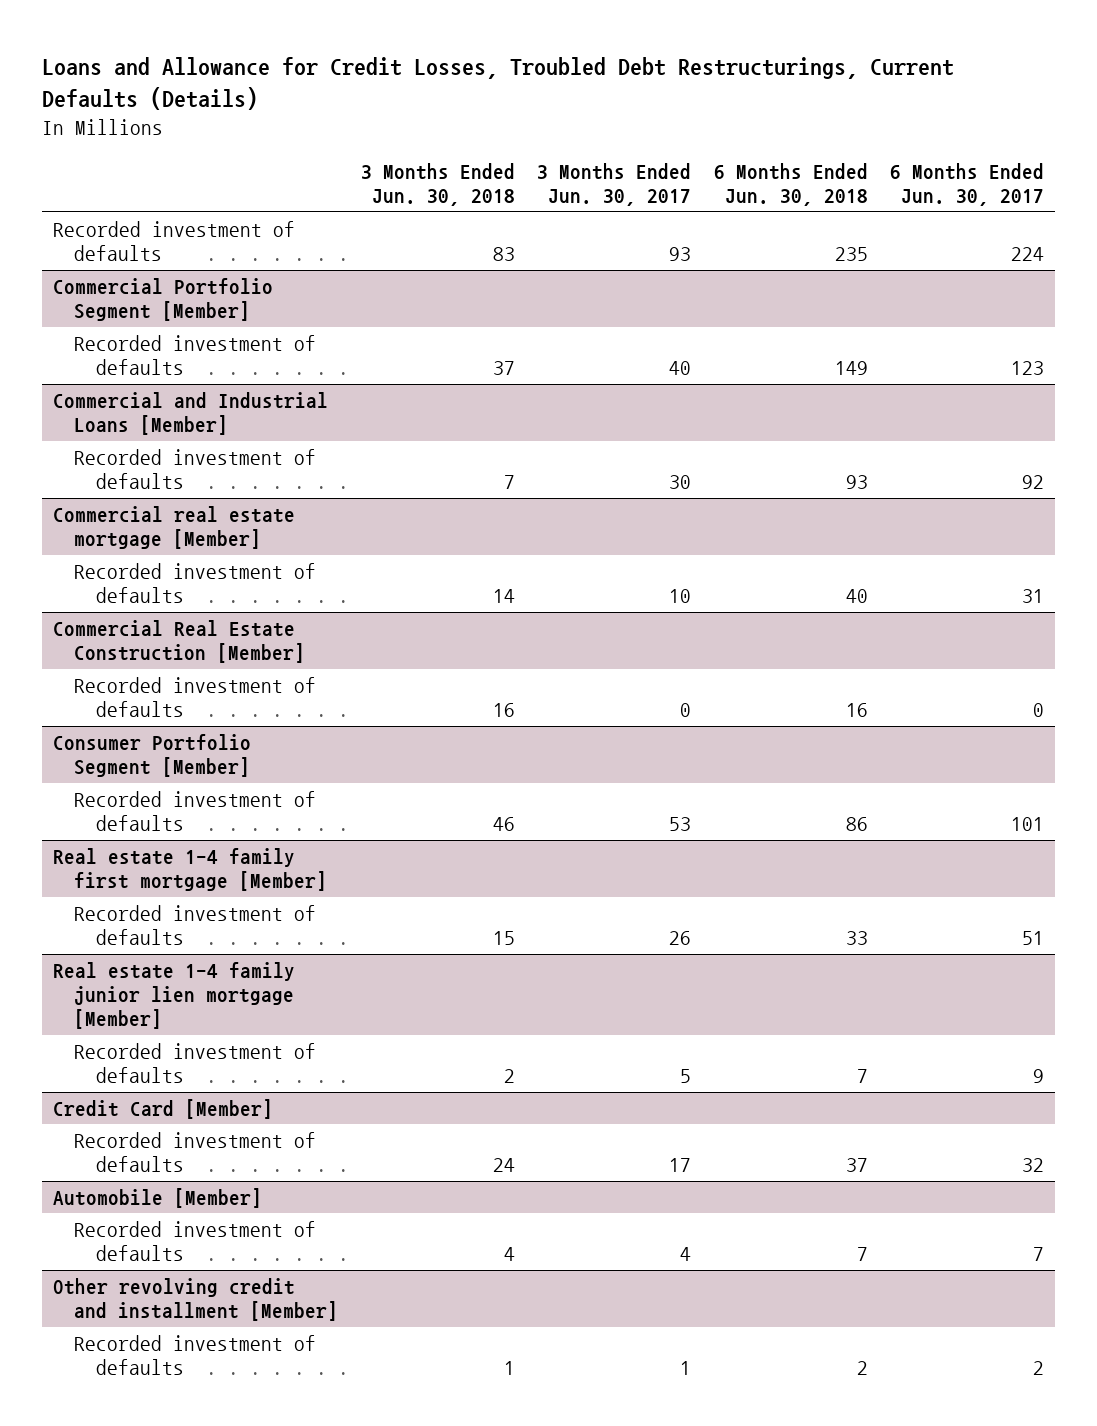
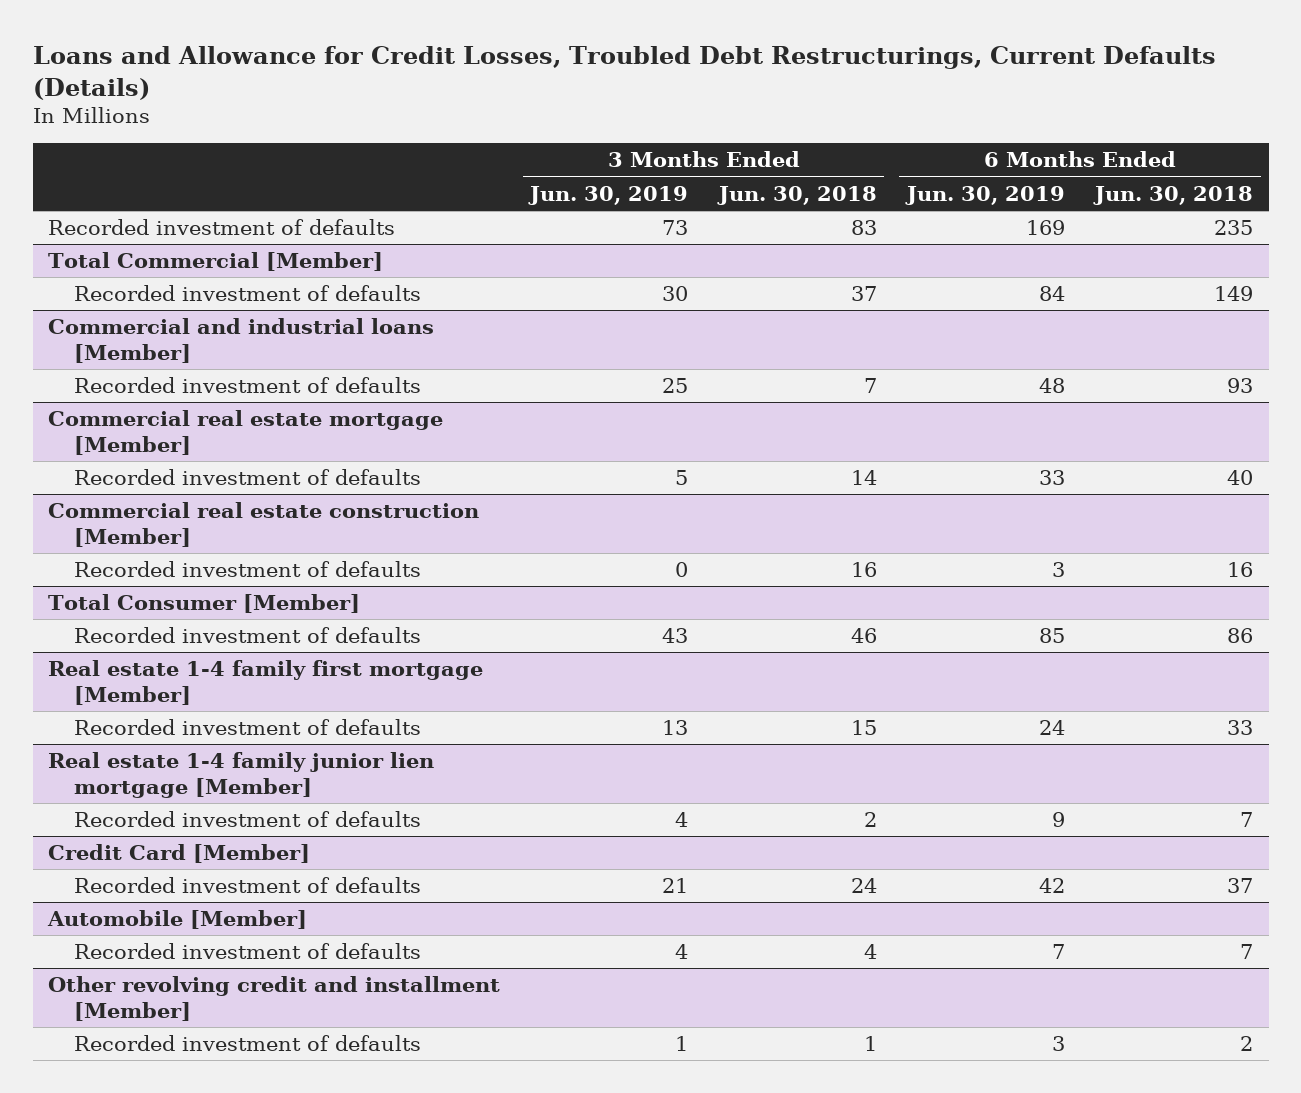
[537,162,692,207] 3 Months Ended Jun. 30, 2017 -> none
[890,162,1045,207] 6 Months Ended Jun. 30, 2017 -> none
none -> [528,185,689,205] Jun. 30, 2019
none -> [905,185,1066,205] Jun. 30, 2019
[52,277,273,322] Commercial Portfolio Segment [Member] -> [47,252,383,272] Total Commercial [Member]
[52,391,328,436] Commercial and Industrial Loans [Member] -> [47,318,434,363] Commercial and industrial loans [Member]
[52,619,306,664] Commercial Real Estate Construction [Member] -> [47,502,479,547] Commercial real estate construction [Member]
[52,733,251,778] Consumer Portfolio Segment [Member] -> [47,594,360,614] Total Consumer [Member]

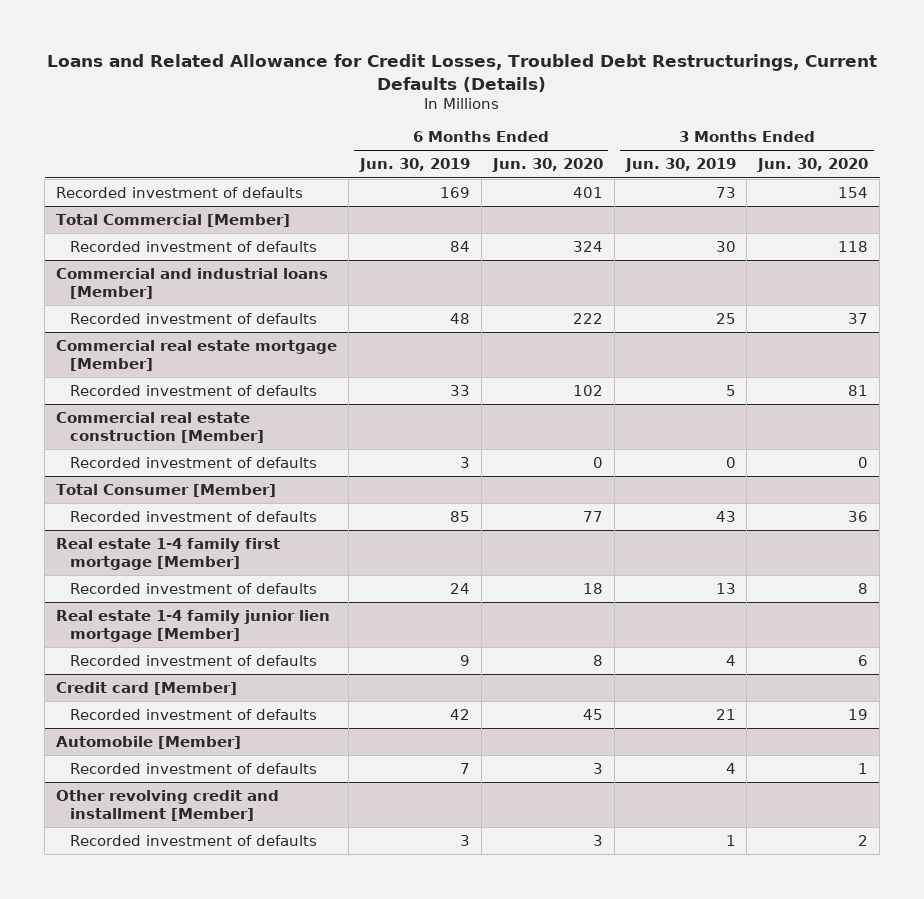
[32,46,1216,100] Loans and Allowance for Credit Losses, Troubled Debt Restructurings, Current Defaults (Details) -> [47,54,878,92] Loans and Related Allowance for Credit Losses, Troubled Debt Restructurings, Current Defaults (Details)
[716,185,877,205] Jun. 30, 2018 -> none
[1093,185,1254,205] Jun. 30, 2018 -> none
none -> [491,158,603,173] Jun. 30, 2020
none -> [757,158,869,173] Jun. 30, 2020
[47,844,310,864] Credit Card [Member] -> [56,681,238,695] Credit card [Member]

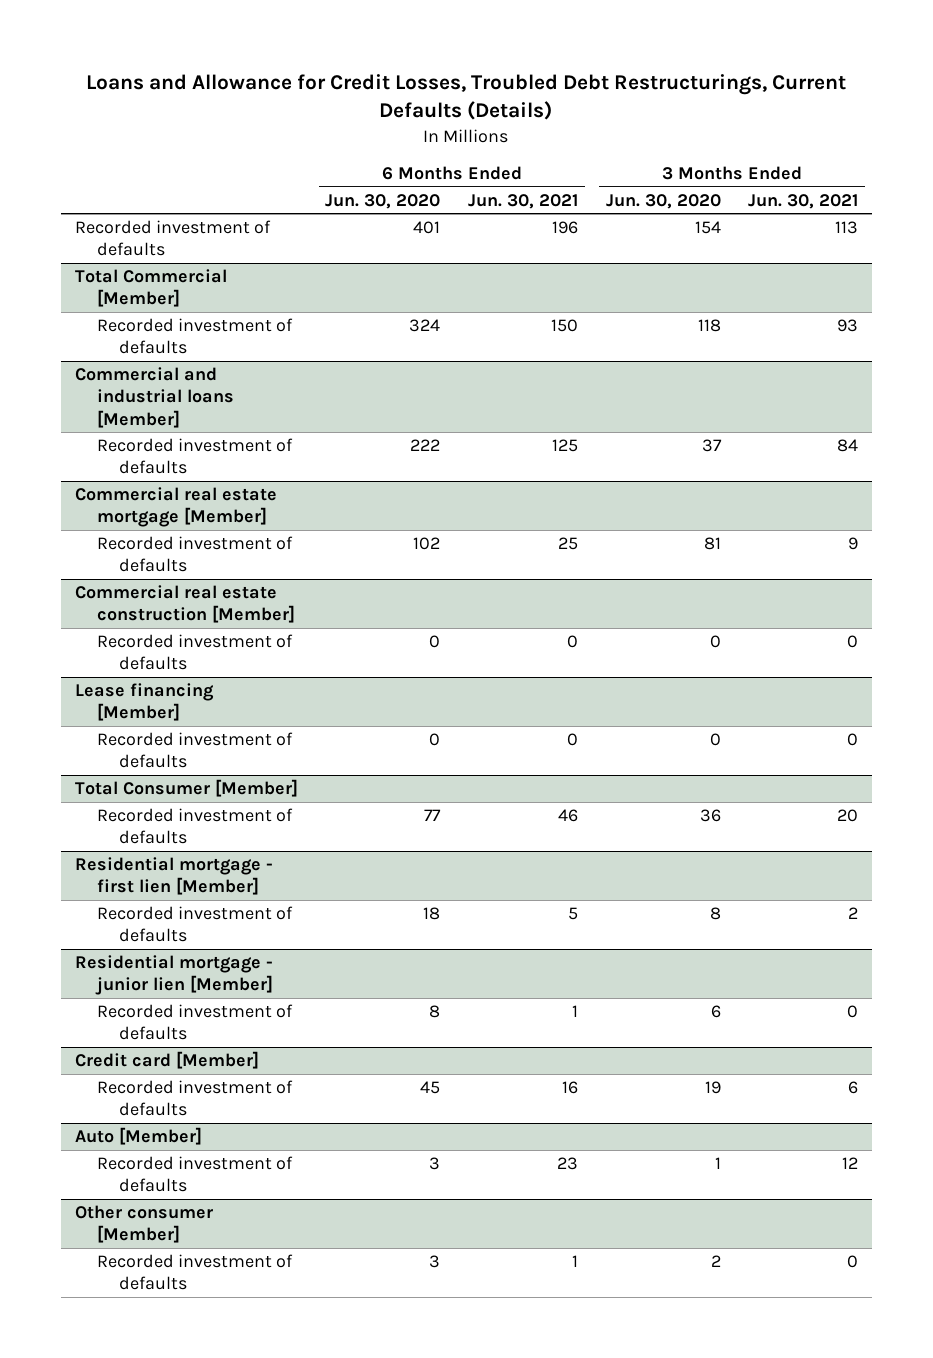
[47,54,878,92] Loans and Related Allowance for Credit Losses, Troubled Debt Restructurings, Current Defaults (Details) -> [86,74,847,121] Loans and Allowance for Credit Losses, Troubled Debt Restructurings, Current Defaults (Details)
[358,158,470,173] Jun. 30, 2019 -> none
[624,158,736,173] Jun. 30, 2019 -> none
none -> [467,193,578,209] Jun. 30, 2021
none -> [748,193,859,209] Jun. 30, 2021
none -> [74,683,214,722] Lease financing [Member]
none -> [96,732,293,769] Recorded investment of defaults
[56,537,281,571] Real estate 1-4 family first mortgage [Member] -> [74,857,273,896] Residential mortgage - first lien [Member]
[56,609,331,643] Real estate 1-4 family junior lien mortgage [Member] -> [74,955,273,996] Residential mortgage - junior lien [Member]
[56,735,242,749] Automobile [Member] -> [74,1127,202,1146] Auto [Member]
[56,789,280,822] Other revolving credit and installment [Member] -> [74,1205,213,1244] Other consumer [Member]

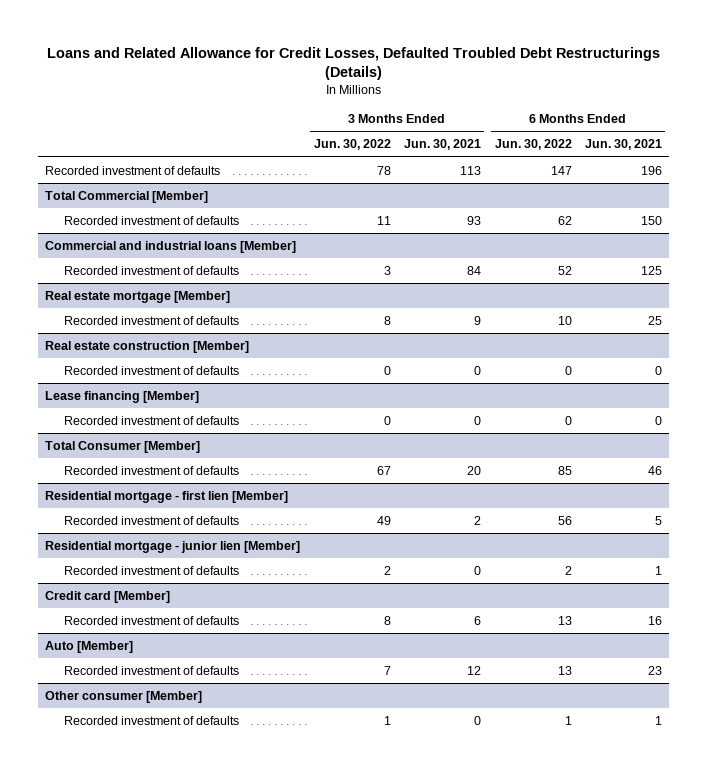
[86,74,847,121] Loans and Allowance for Credit Losses, Troubled Debt Restructurings, Current Defaults (Details) -> [46,46,660,81] Loans and Related Allowance for Credit Losses, Defaulted Troubled Debt Restructurings (Details)
[325,193,441,209] Jun. 30, 2020 -> none
[605,193,721,209] Jun. 30, 2020 -> none
none -> [313,139,391,151] Jun. 30, 2022
none -> [494,139,572,151] Jun. 30, 2022
[74,487,277,528] Commercial real estate mortgage [Member] -> [45,290,231,303] Real estate mortgage [Member]
[74,585,295,624] Commercial real estate construction [Member] -> [45,340,250,353] Real estate construction [Member]

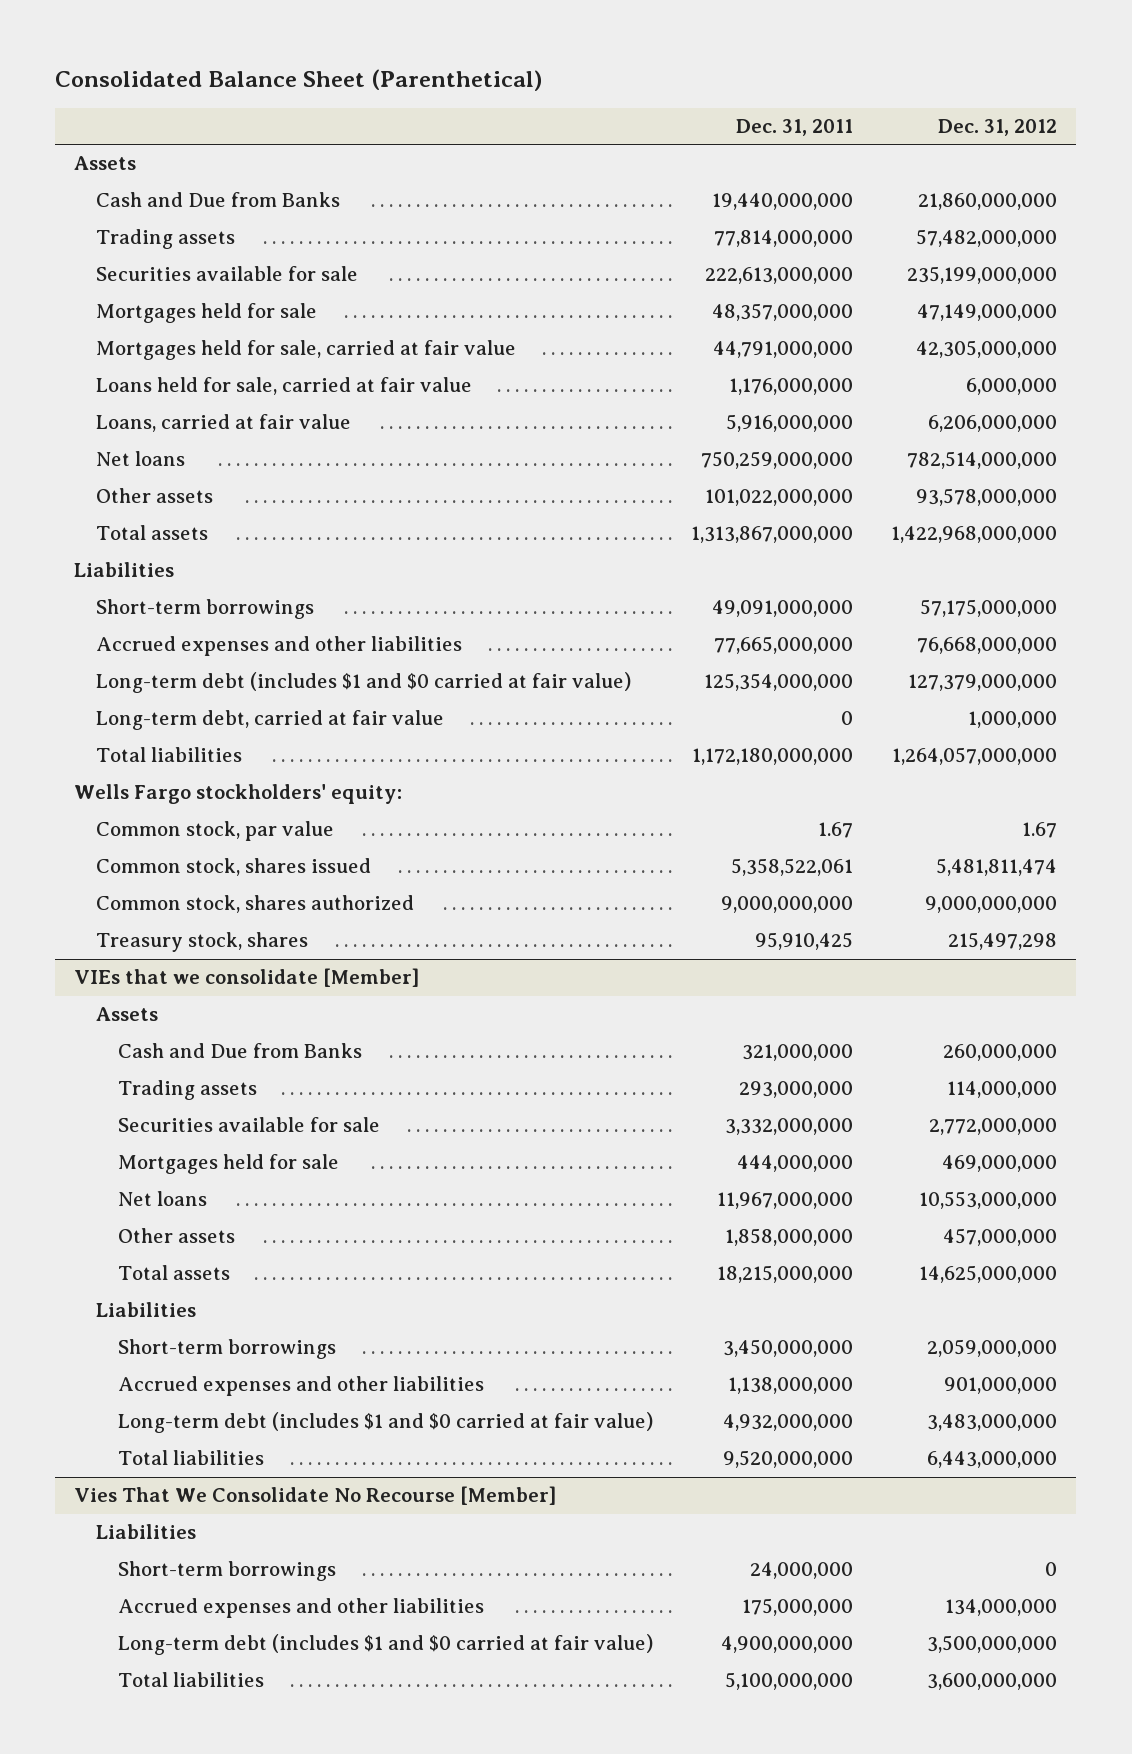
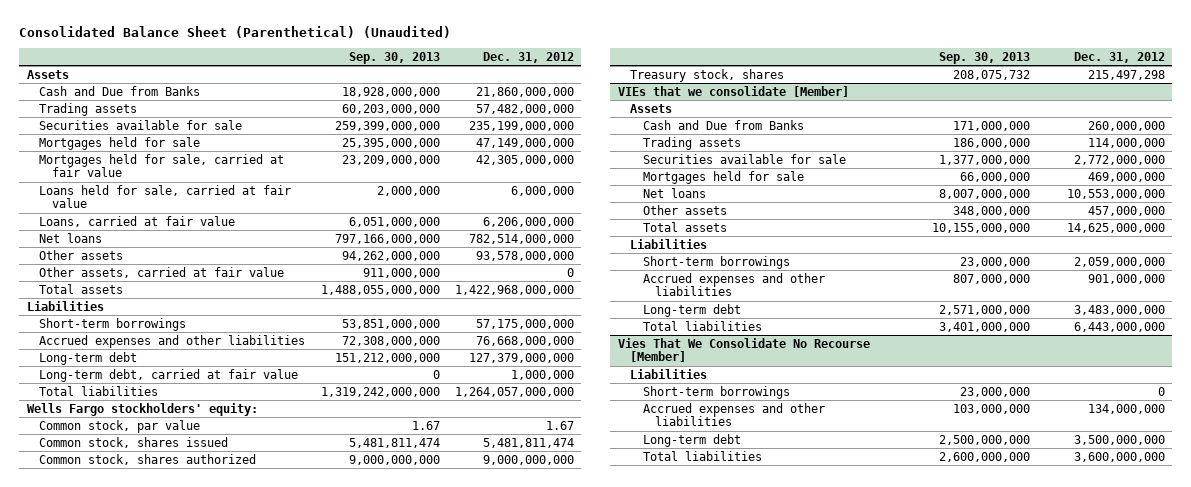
[55,69,543,92] Consolidated Balance Sheet (Parenthetical) -> [19,25,452,38] Consolidated Balance Sheet (Parenthetical) (Unaudited)
[735,119,853,137] Dec. 31, 2011 -> none
none -> [348,51,440,64] Sep. 30, 2013
none -> [39,266,285,278] Other assets, carried at fair value
[95,672,631,694] Long-term debt (includes $1 and $0 carried at fair value) -> [39,351,138,365] Long-term debt
[117,1412,653,1434] Long-term debt (includes $1 and $0 carried at fair value) -> [642,303,741,317] Long-term debt
[117,1634,653,1656] Long-term debt (includes $1 and $0 carried at fair value) -> [642,433,741,447] Long-term debt

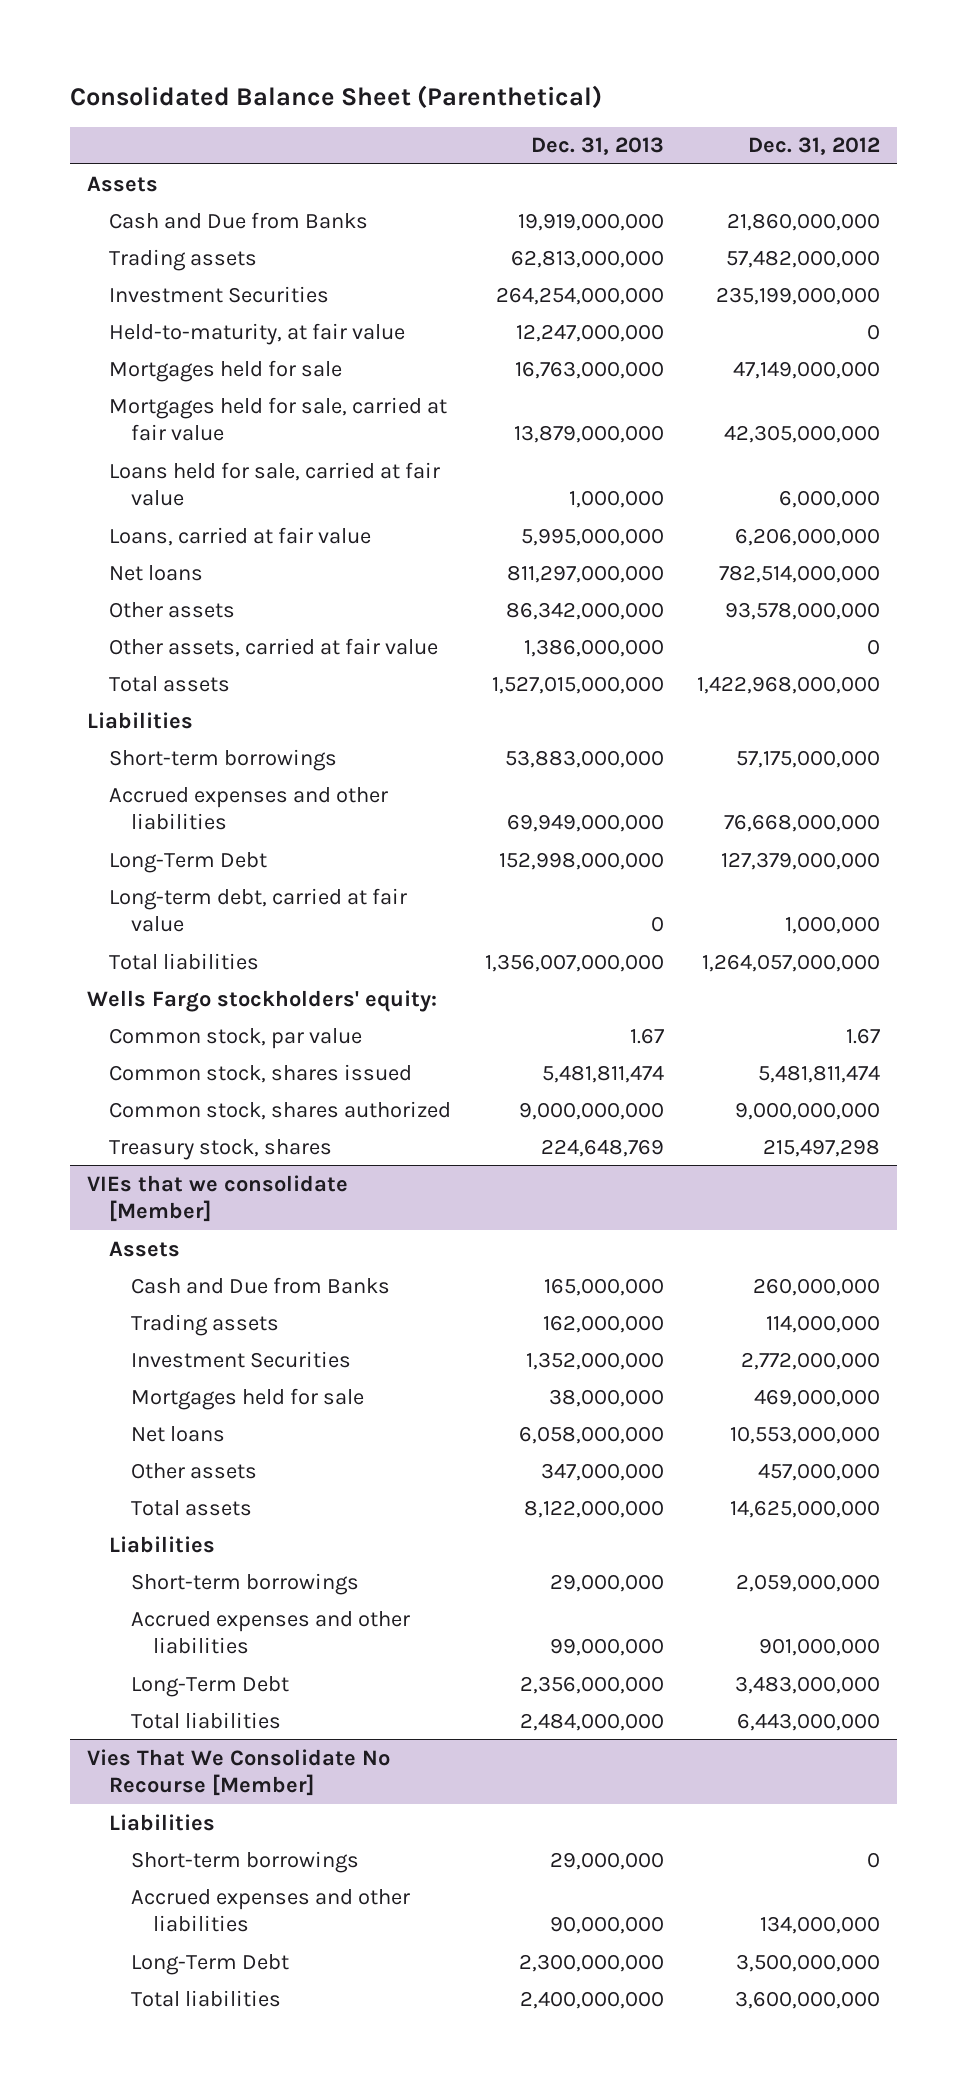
[19,25,452,38] Consolidated Balance Sheet (Parenthetical) (Unaudited) -> [70,84,603,109] Consolidated Balance Sheet (Parenthetical)
[348,51,440,64] Sep. 30, 2013 -> none
none -> [530,137,664,156] Dec. 31, 2013
[39,119,243,130] Securities available for sale -> [109,285,330,303] Investment Securities
none -> [109,322,406,345] Held-to-maturity, at fair value
[39,351,138,365] Long-term debt -> [109,851,268,873] Long-Term Debt
[642,153,846,164] Securities available for sale -> [131,1350,352,1368] Investment Securities
[642,303,741,317] Long-term debt -> [131,1675,290,1697] Long-Term Debt
[642,433,741,447] Long-term debt -> [131,1953,290,1975] Long-Term Debt

